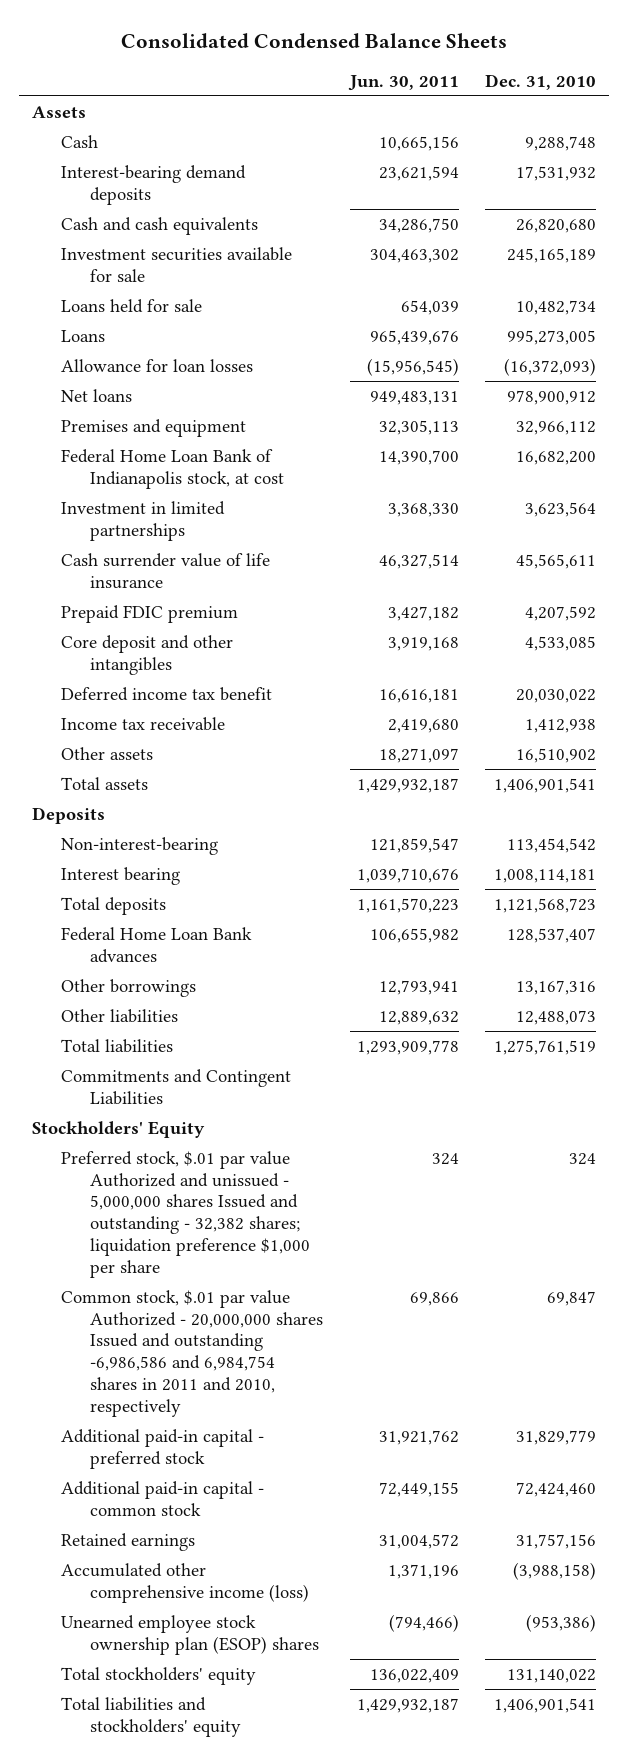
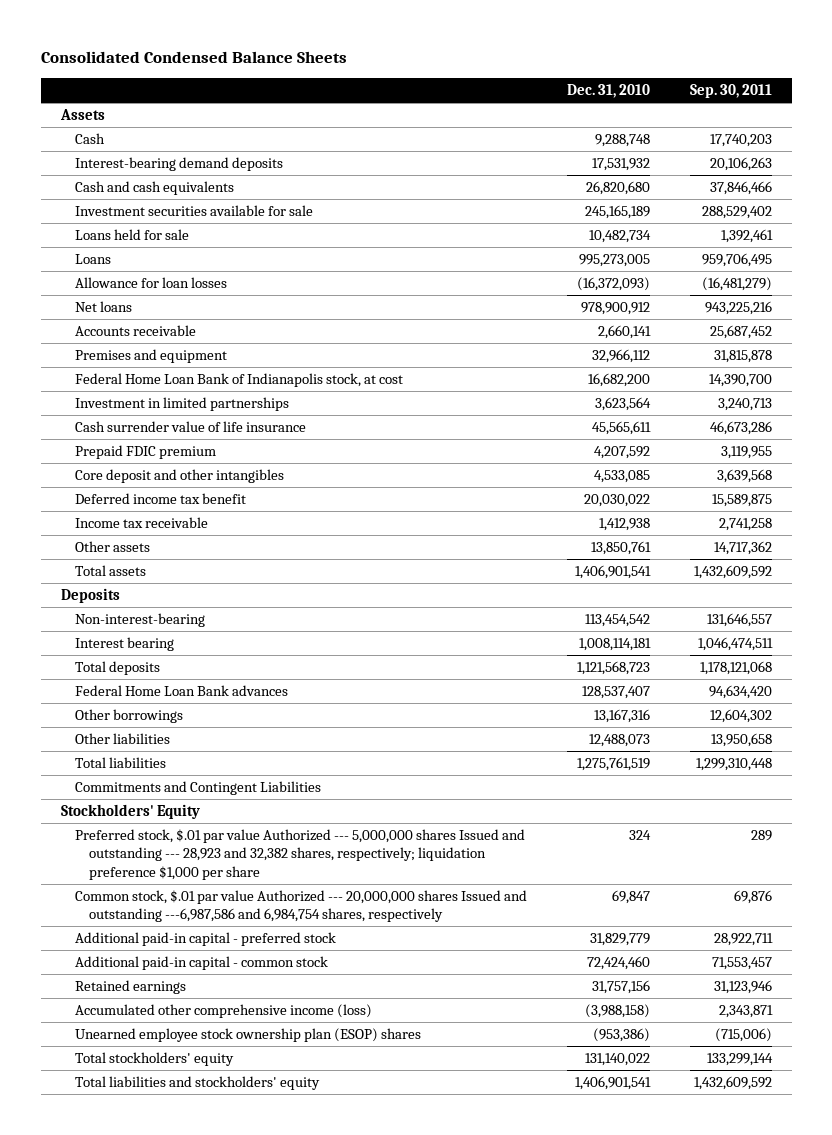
[347,74,459,91] Jun. 30, 2011 -> none
none -> [689,84,772,99] Sep. 30, 2011
none -> [74,325,196,337] Accounts receivable
[515,747,596,763] 16,510,902 -> [590,541,651,556] 13,850,761
[61,1150,311,1278] Preferred stock, $.01 par value Authorized and unissued - 5,000,000 shares Issued and outstanding - 32,382 shares; liquidation preference $1,000 per share -> [74,829,525,880] Preferred stock, $.01 par value Authorized --- 5,000,000 shares Issued and outstanding --- 28,923 and 32,382 shares, respectively; liquidation preference $1,000 per share
[61,1289,324,1417] Common stock, $.01 par value Authorized - 20,000,000 shares Issued and outstanding -6,986,586 and 6,984,754 shares in 2011 and 2010, respectively -> [74,890,527,923] Common stock, $.01 par value Authorized --- 20,000,000 shares Issued and outstanding ---6,987,586 and 6,984,754 shares, respectively

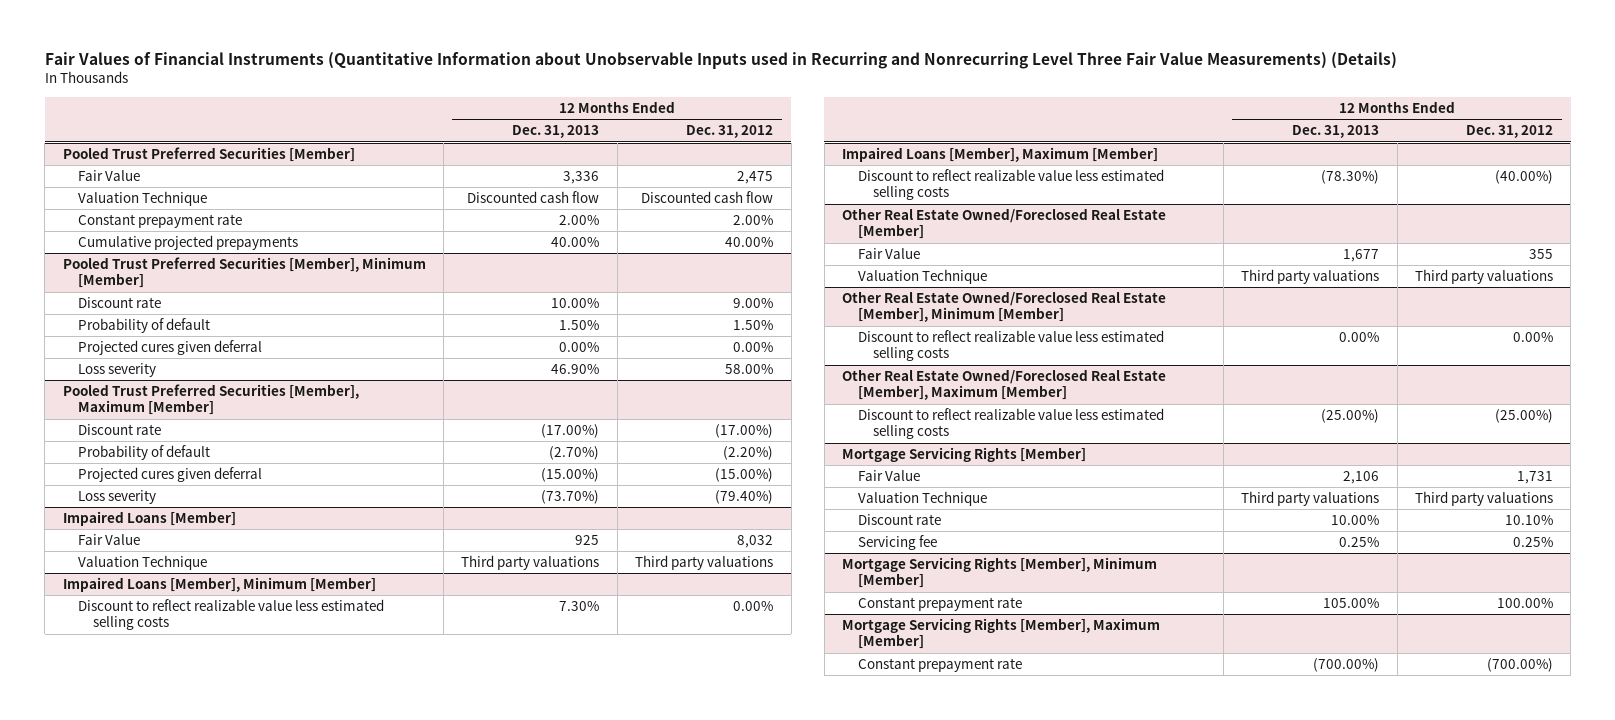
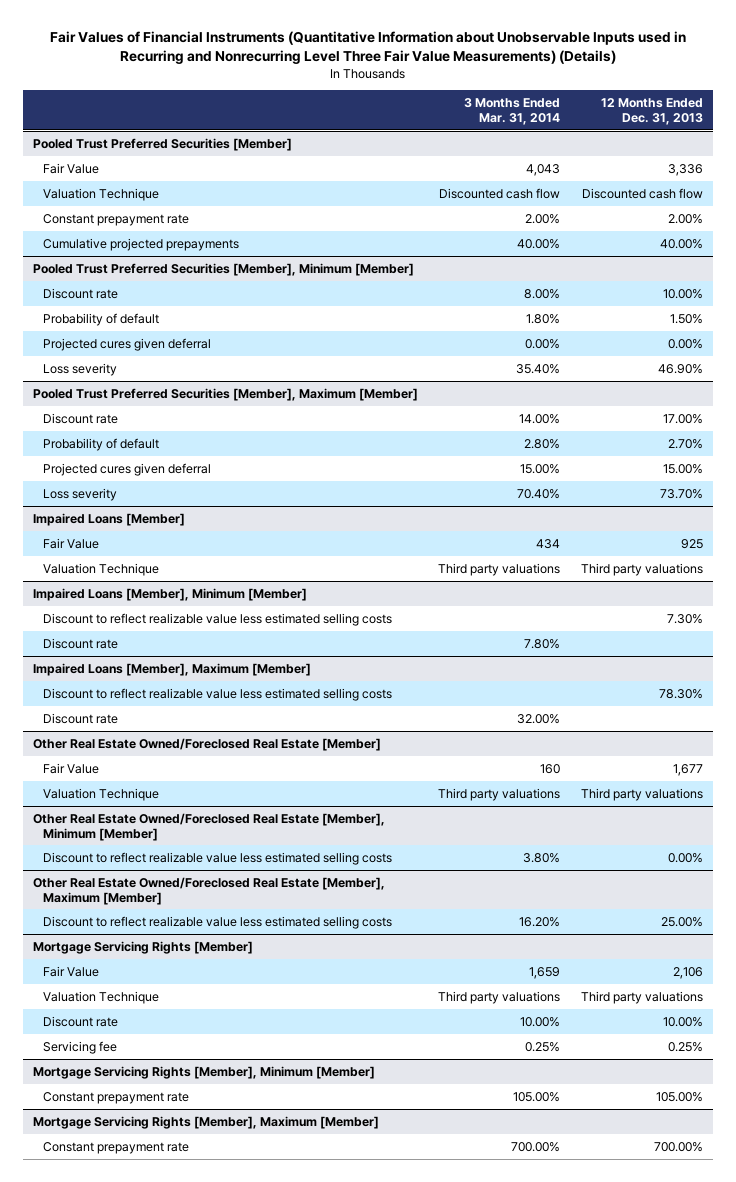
[686,125,774,139] Dec. 31, 2012 -> none
none -> [464,97,561,125] 3 Months Ended Mar. 31, 2014
[541,424,600,439] (17.00%) -> [662,413,703,424] 17.00%
[549,446,600,461] (2.70%) -> [667,438,703,449] 2.70%
[541,468,600,483] (15.00%) -> [662,463,703,474] 15.00%
[541,490,600,505] (73.70%) -> [659,488,703,499] 73.70%
none -> [42,637,118,649] Discount rate
[1321,170,1380,185] (78.30%) -> [658,688,703,699] 78.30%
none -> [42,712,118,724] Discount rate
[1321,409,1380,424] (25.00%) -> [660,916,703,927] 25.00%
[1313,658,1380,673] (700.00%) -> [653,1141,703,1152] 700.00%

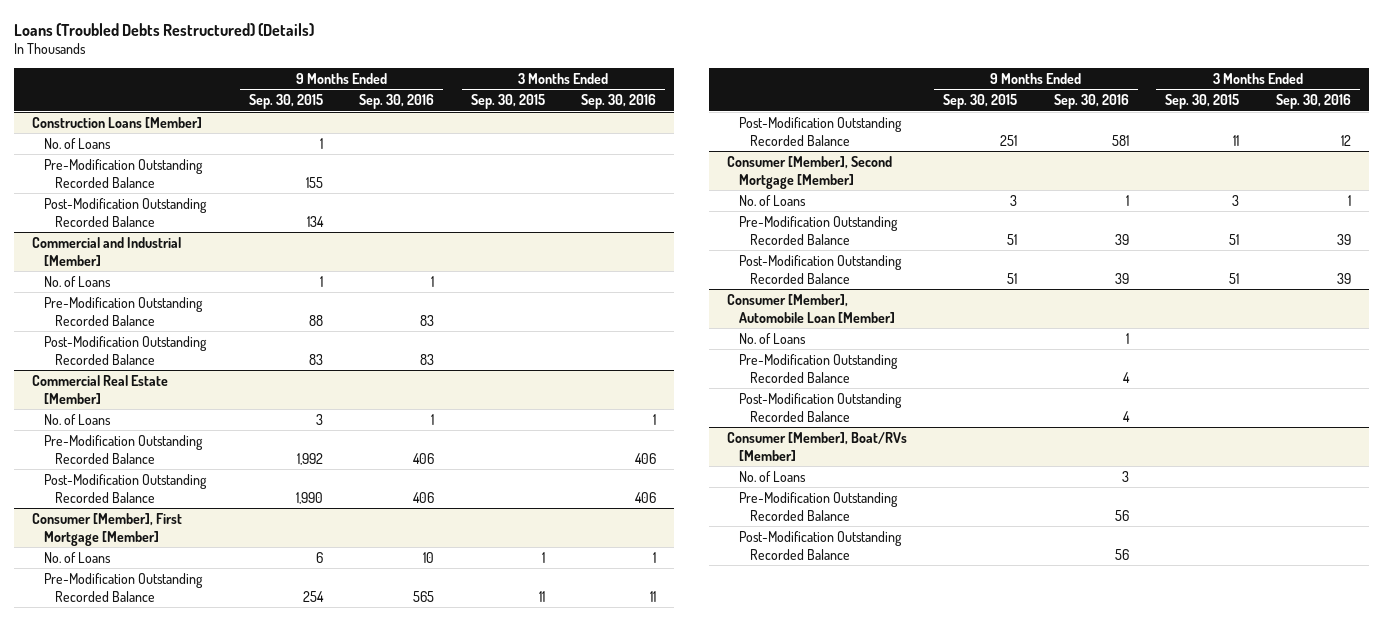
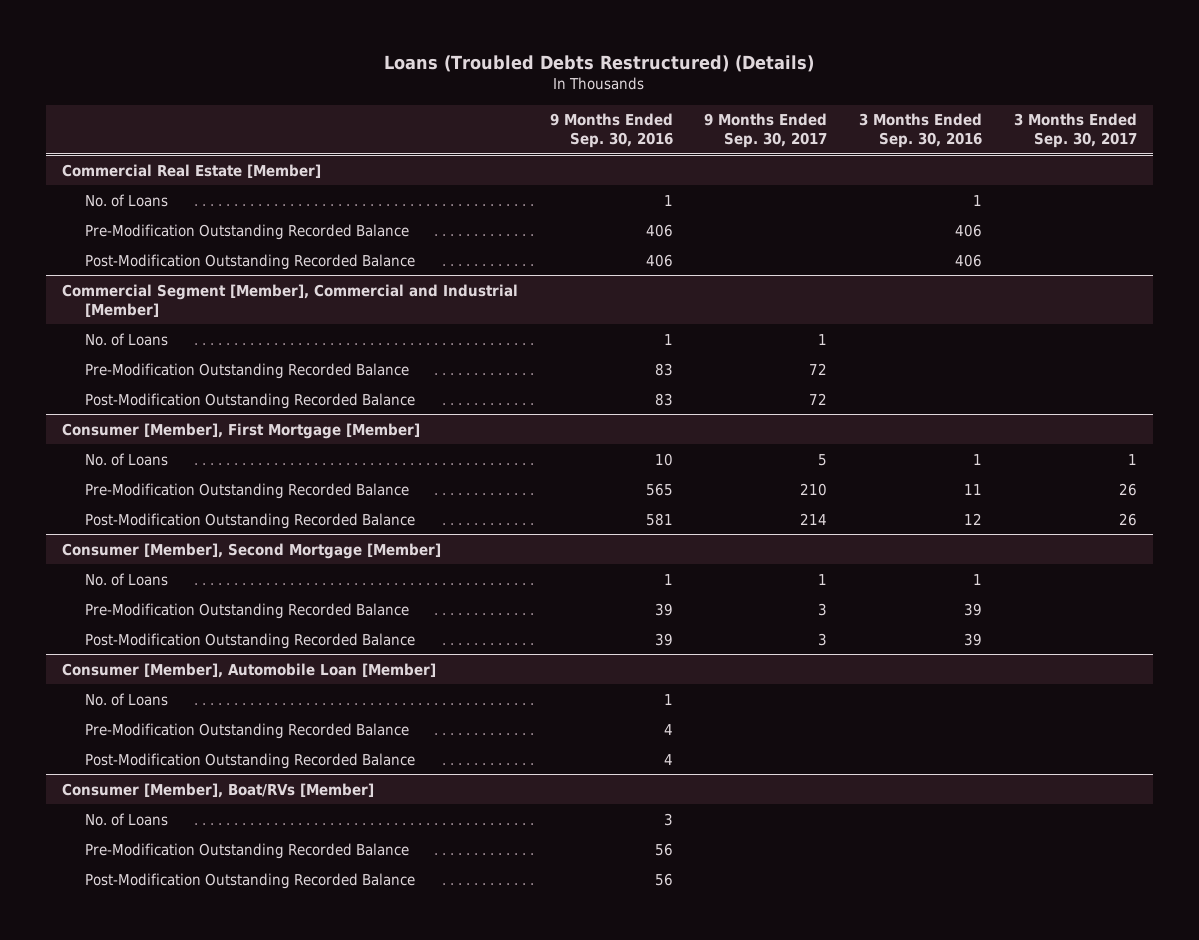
[248,94,323,110] Sep. 30, 2015 -> none
[470,94,545,110] Sep. 30, 2015 -> none
none -> [704,113,828,149] 9 Months Ended Sep. 30, 2017
none -> [1014,113,1138,149] 3 Months Ended Sep. 30, 2017
[32,116,203,128] Construction Loans [Member] -> none
[43,137,111,149] No. of Loans -> none
[43,158,203,188] Pre-Modification Outstanding Recorded Balance -> none
[43,197,207,227] Post-Modification Outstanding Recorded Balance -> none
[32,236,182,266] Commercial and Industrial [Member] -> none
[43,275,111,287] No. of Loans -> none
[43,296,203,326] Pre-Modification Outstanding Recorded Balance -> none
[43,335,207,365] Post-Modification Outstanding Recorded Balance -> none
none -> [61,283,518,317] Commercial Segment [Member], Commercial and Industrial [Member]
none -> [84,332,168,346] No. of Loans
none -> [84,362,409,379] Pre-Modification Outstanding Recorded Balance
none -> [84,392,415,409] Post-Modification Outstanding Recorded Balance

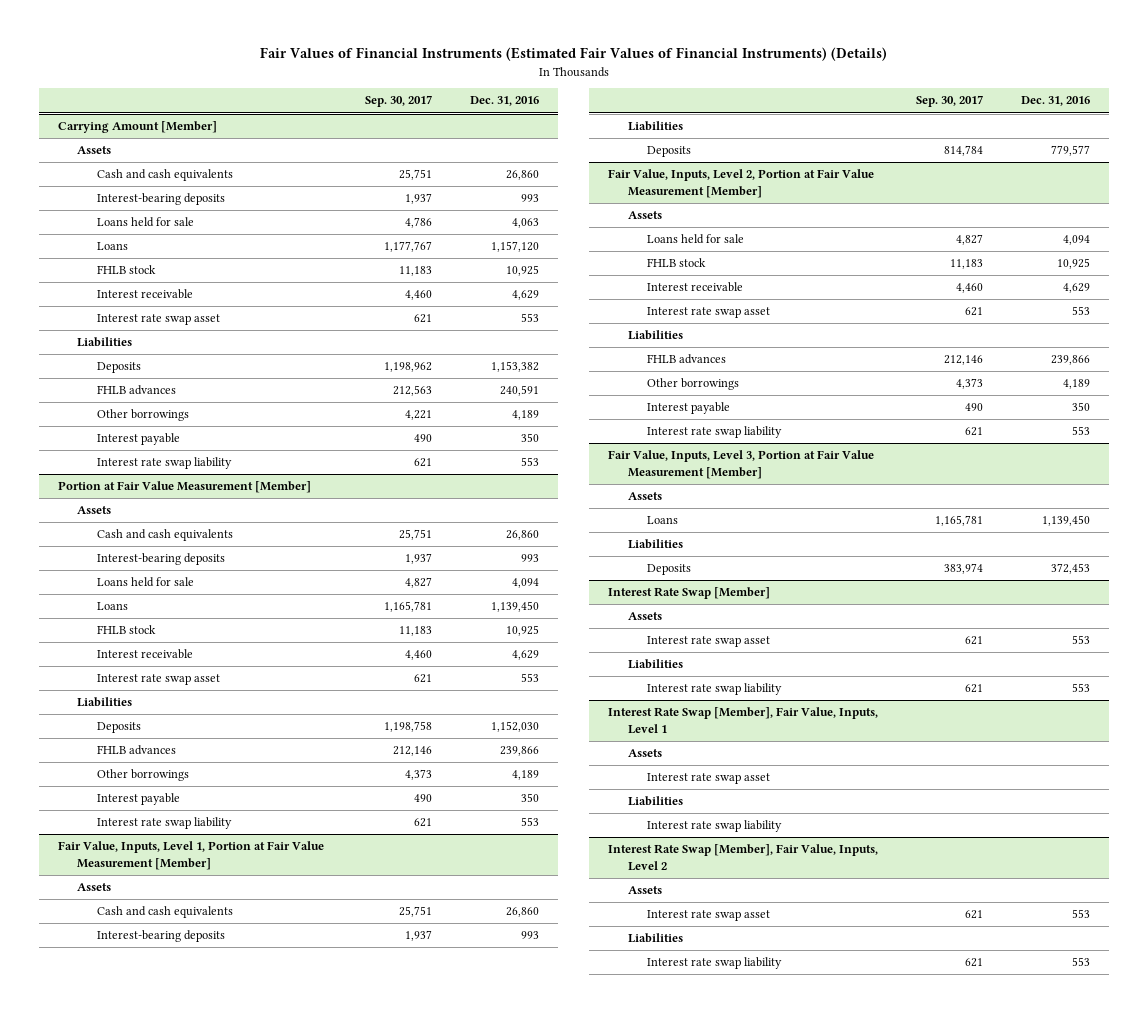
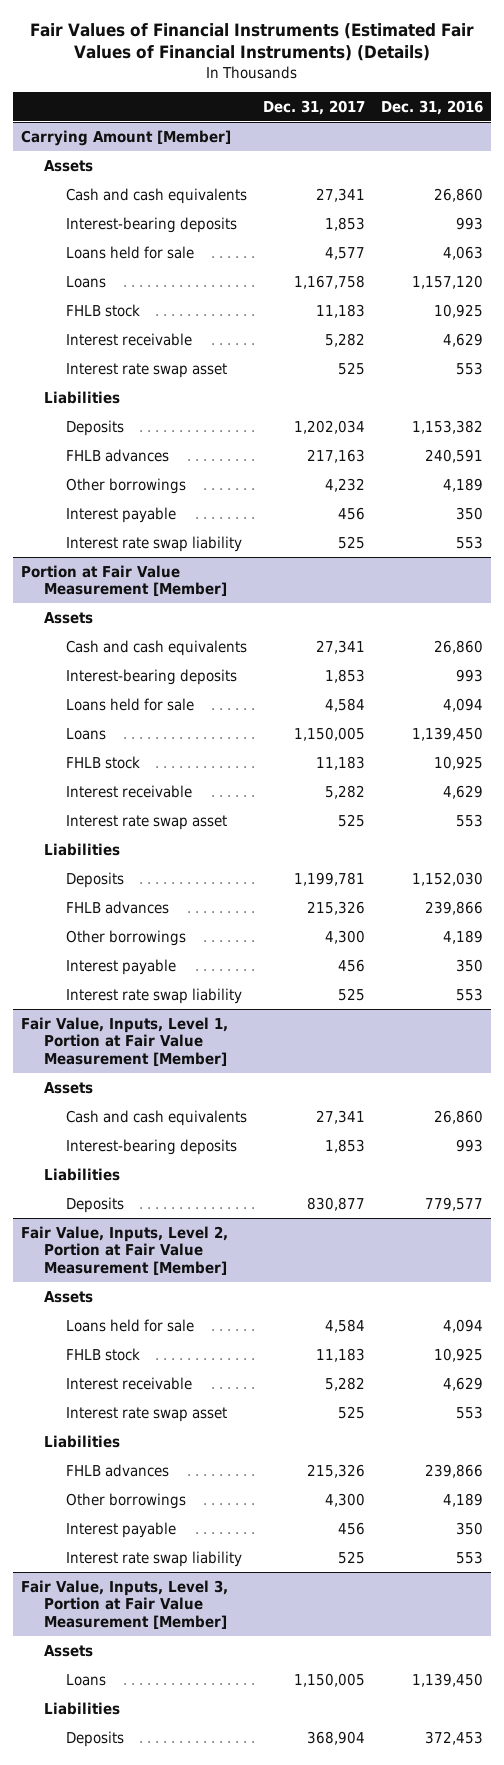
[365,95,433,108] Sep. 30, 2017 -> none
none -> [263,99,366,115] Dec. 31, 2017
[608,587,771,600] Interest Rate Swap [Member] -> none
[627,612,662,621] Assets -> none
[647,636,771,648] Interest rate swap asset -> none
[627,659,683,670] Liabilities -> none
[647,683,783,696] Interest rate swap liability -> none
[608,707,879,734] Interest Rate Swap [Member], Fair Value, Inputs, Level 1 -> none
[627,749,662,758] Assets -> none
[647,773,771,785] Interest rate swap asset -> none
[627,796,683,807] Liabilities -> none
[647,820,783,833] Interest rate swap liability -> none
[608,844,879,871] Interest Rate Swap [Member], Fair Value, Inputs, Level 2 -> none
[627,886,662,895] Assets -> none
[647,910,771,922] Interest rate swap asset -> none
[627,933,683,944] Liabilities -> none
[647,957,783,970] Interest rate swap liability -> none

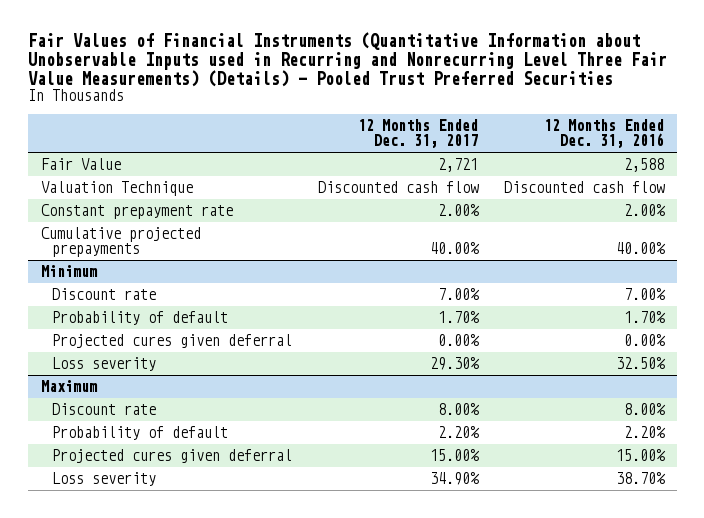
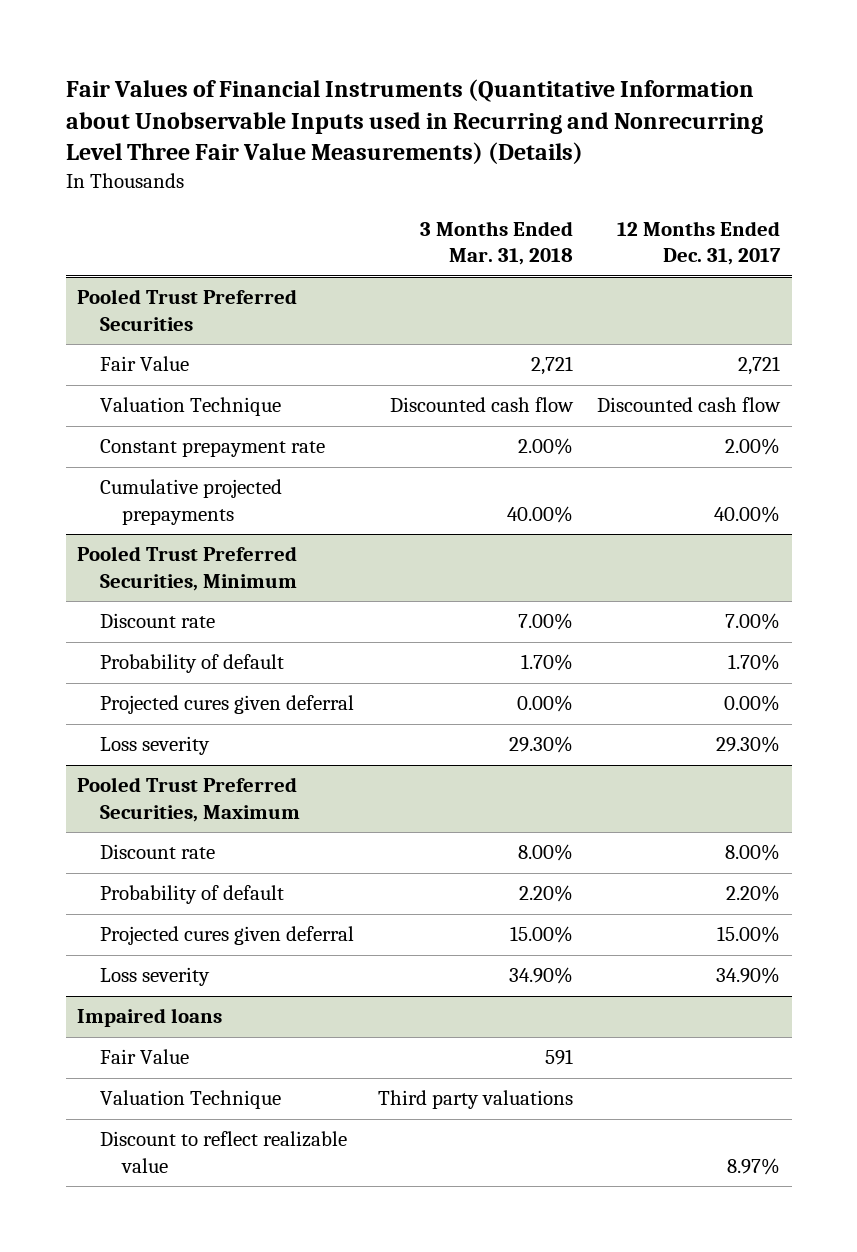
[27,31,667,87] Fair Values of Financial Instruments (Quantitative Information about Unobservable Inputs used in Recurring and Nonrecurring Level Three Fair Value Measurements) (Details) - Pooled Trust Preferred Securities -> [65,79,763,165] Fair Values of Financial Instruments (Quantitative Information about Unobservable Inputs used in Recurring and Nonrecurring Level Three Fair Value Measurements) (Details)
[543,119,664,149] 12 Months Ended Dec. 31, 2016 -> none
none -> [419,220,573,265] 3 Months Ended Mar. 31, 2018
none -> [77,289,298,331] Pooled Trust Preferred Securities
[40,265,98,278] Minimum -> none
none -> [77,546,298,591] Pooled Trust Preferred Securities, Minimum
[40,380,98,393] Maximum -> none
none -> [77,777,300,822] Pooled Trust Preferred Securities, Maximum
none -> [77,1008,223,1028] Impaired loans
none -> [99,1049,189,1065] Fair Value
none -> [99,1090,281,1110] Valuation Technique
none -> [99,1131,347,1173] Discount to reflect realizable value

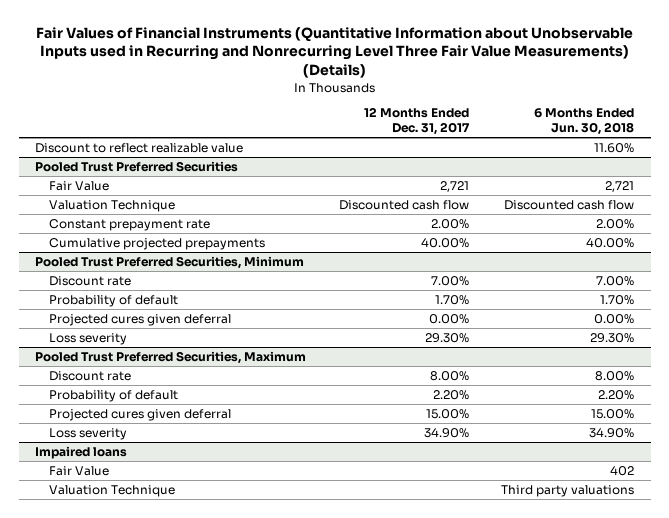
[419,220,573,265] 3 Months Ended Mar. 31, 2018 -> none
none -> [534,108,635,136] 6 Months Ended Jun. 30, 2018
none -> [35,142,244,153] Discount to reflect realizable value
[99,1131,347,1173] Discount to reflect realizable value -> none

